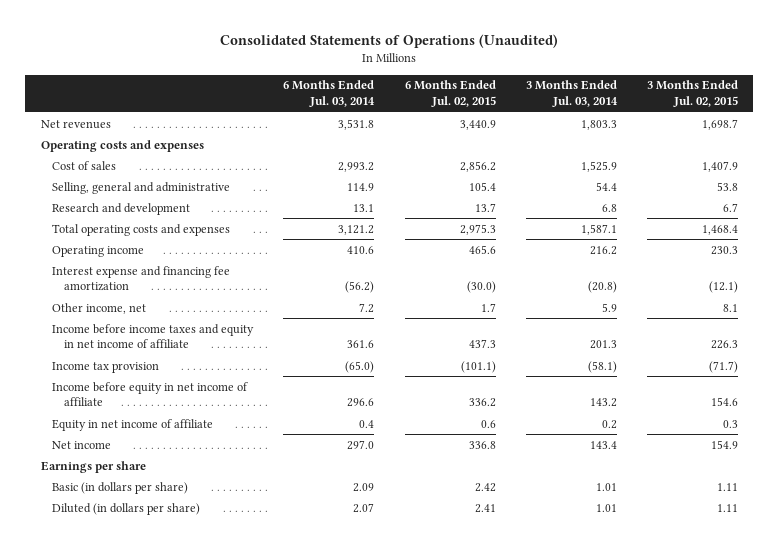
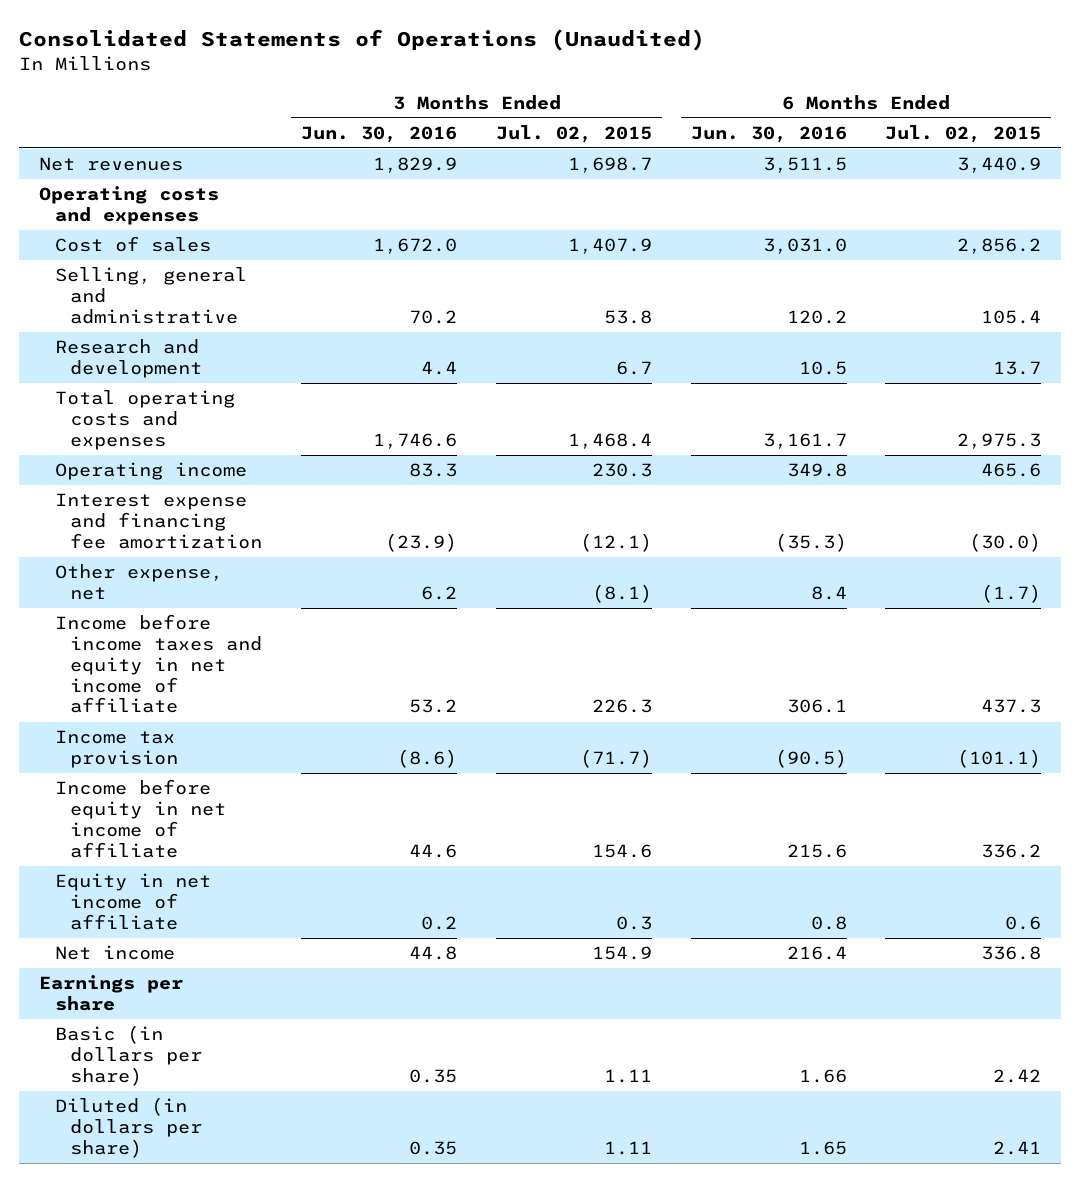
[283,80,376,108] 6 Months Ended Jul. 03, 2014 -> none
[525,80,618,108] 3 Months Ended Jul. 03, 2014 -> none
none -> [301,125,458,143] Jun. 30, 2016
none -> [690,125,847,143] Jun. 30, 2016
[52,302,147,314] Other income, net -> [54,564,223,601] Other expense, net
[480,302,496,312] 1.7 -> [981,584,1042,604] (1.7)
[723,303,739,312] 8.1 -> [591,584,652,604] (8.1)

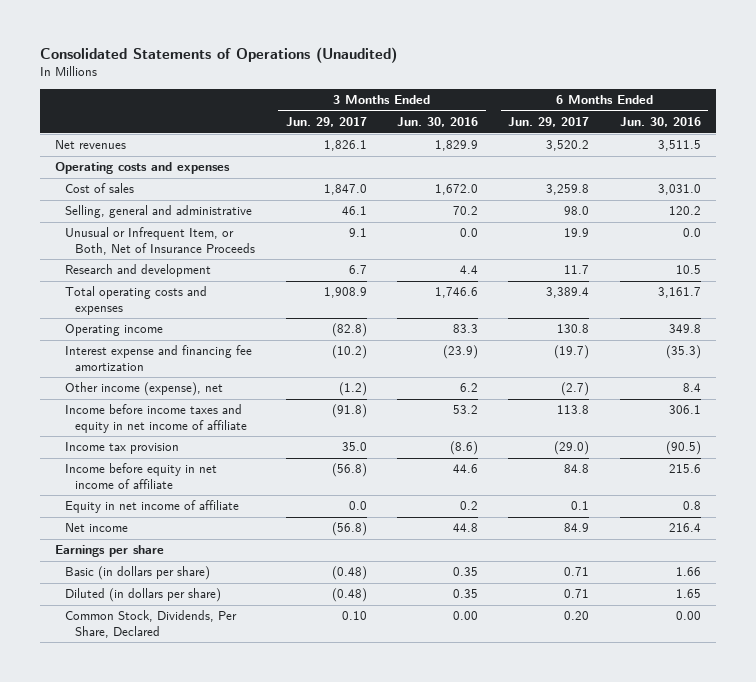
[495,124,652,143] Jul. 02, 2015 -> none
[885,124,1042,143] Jul. 02, 2015 -> none
none -> [285,117,367,128] Jun. 29, 2017
none -> [508,117,590,128] Jun. 29, 2017
none -> [65,227,256,255] Unusual or Infrequent Item, or Both, Net of Insurance Proceeds
[54,564,223,601] Other expense, net -> [65,382,224,397] Other income (expense), net
none -> [65,610,238,638] Common Stock, Dividends, Per Share, Declared

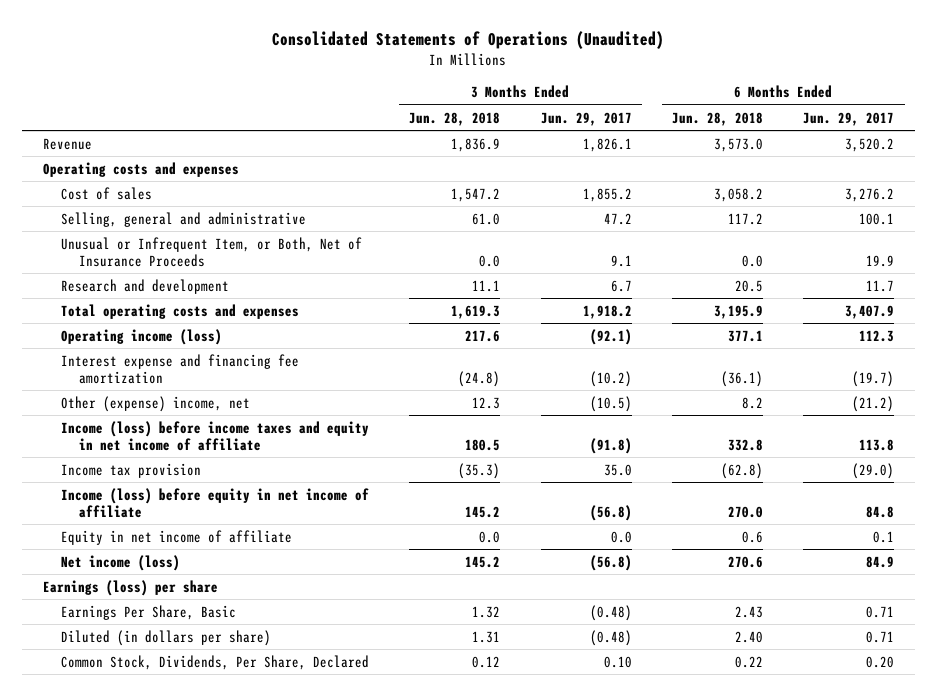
[397,117,479,128] Jun. 30, 2016 -> none
[619,117,701,128] Jun. 30, 2016 -> none
none -> [409,111,501,126] Jun. 28, 2018
none -> [672,111,764,126] Jun. 28, 2018
[55,140,127,150] Net revenues -> [42,137,92,150] Revenue
[323,184,367,196] 1,847.0 -> [582,187,632,202] 1,855.2
[546,184,590,196] 3,259.8 -> [845,187,895,202] 3,276.2
[341,206,367,216] 46.1 -> [603,212,632,225] 47.2
[564,206,590,216] 98.0 -> [859,212,895,225] 100.1
[323,287,367,299] 1,908.9 -> [582,304,632,319] 1,918.2
[546,287,590,299] 3,389.4 -> [845,304,895,319] 3,407.9
[65,324,164,337] Operating income -> [60,328,222,345] Operating income (loss)
[331,323,367,338] (82.8) -> [589,328,632,345] (92.1)
[557,324,590,334] 130.8 -> [859,329,895,342] 112.3
[65,382,224,397] Other income (expense), net -> [60,395,250,412] Other (expense) income, net
[338,382,367,397] (1.2) -> [589,395,632,412] (10.5)
[561,382,590,397] (2.7) -> [852,395,895,412] (21.2)
[65,404,248,433] Income before income taxes and equity in net income of affiliate -> [60,420,369,451] Income (loss) before income taxes and equity in net income of affiliate
[65,463,218,489] Income before equity in net income of affiliate -> [60,487,369,518] Income (loss) before equity in net income of affiliate
[65,523,129,533] Net income -> [60,554,180,571] Net income (loss)
[55,545,165,558] Earnings per share -> [42,579,218,596] Earnings (loss) per share
[65,566,211,581] Basic (in dollars per share) -> [60,604,236,620] Earnings Per Share, Basic

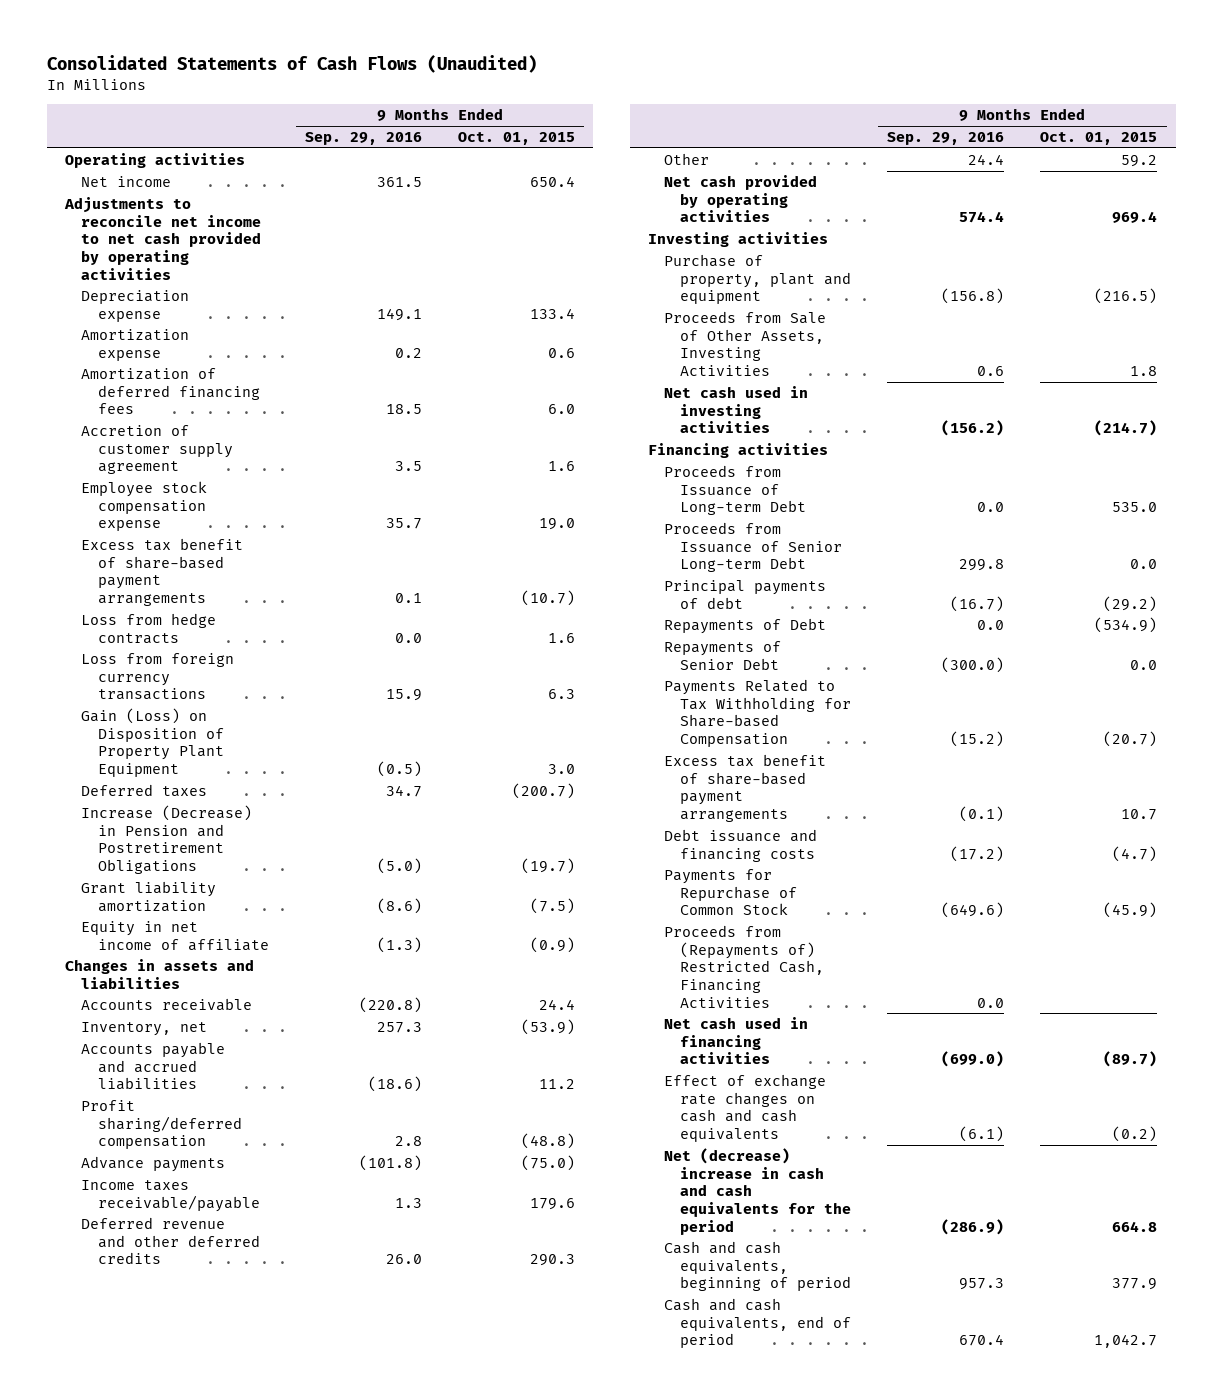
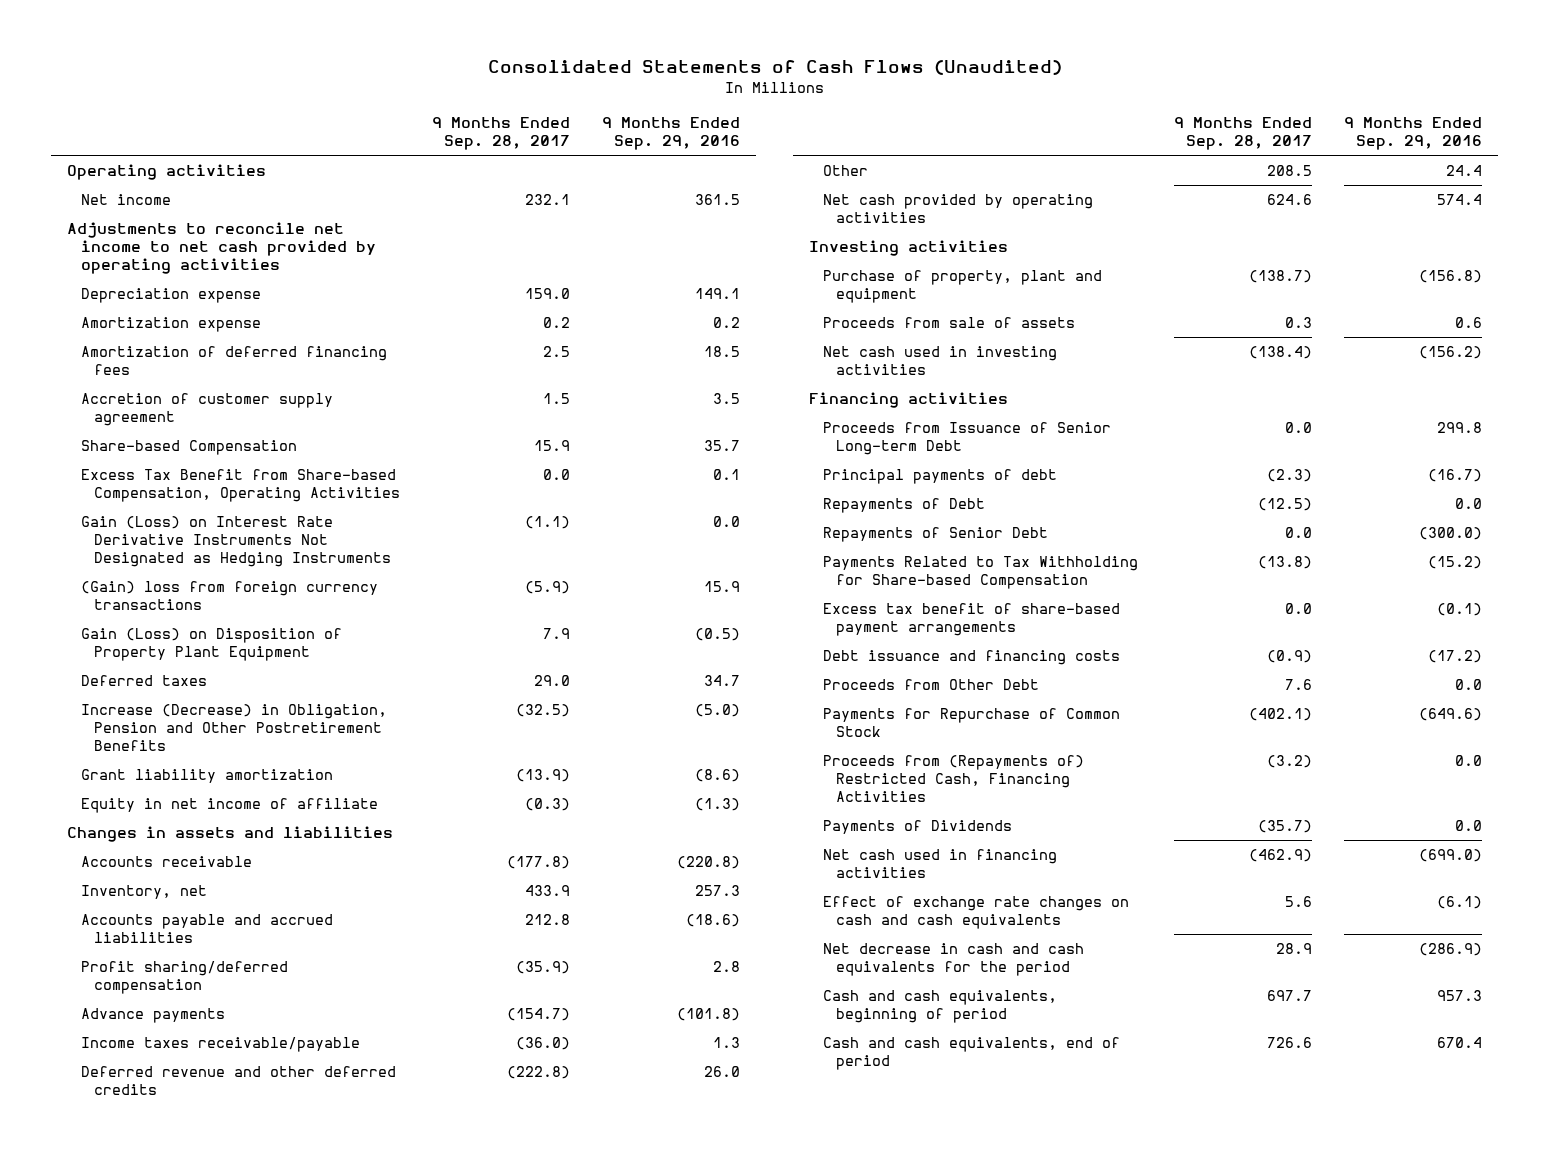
[457,131,575,145] Oct. 01, 2015 -> none
none -> [432,116,571,151] 9 Months Ended Sep. 28, 2017
[81,612,217,644] Loss from hedge contracts -> none
[81,480,208,532] Employee stock compensation expense -> [80,440,297,456] Share-based Compensation
[81,537,244,606] Excess tax benefit of share-based payment arrangements -> [80,469,401,503] Excess Tax Benefit from Share-based Compensation, Operating Activities
none -> [80,516,392,568] Gain (Loss) on Interest Rate Derivative Instruments Not Designated as Hedging Instruments
[81,652,235,701] Loss from foreign currency transactions -> [80,581,378,611] (Gain) loss from foreign currency transactions
[81,804,253,874] Increase (Decrease) in Pension and Postretirement Obligations -> [80,704,387,752] Increase (Decrease) in Obligation, Pension and Other Postretirement Benefits
[663,310,826,376] Proceeds from Sale of Other Assets, Investing Activities -> [822,317,1075,329] Proceeds from sale of assets
[663,464,807,516] Proceeds from Issuance of Long-term Debt -> none
none -> [822,679,1039,691] Proceeds from Other Debt
none -> [822,820,1012,835] Payments of Dividends
[663,1147,852,1235] Net (decrease) increase in cash and cash equivalents for the period -> [822,943,1084,977] Net decrease in cash and cash equivalents for the period

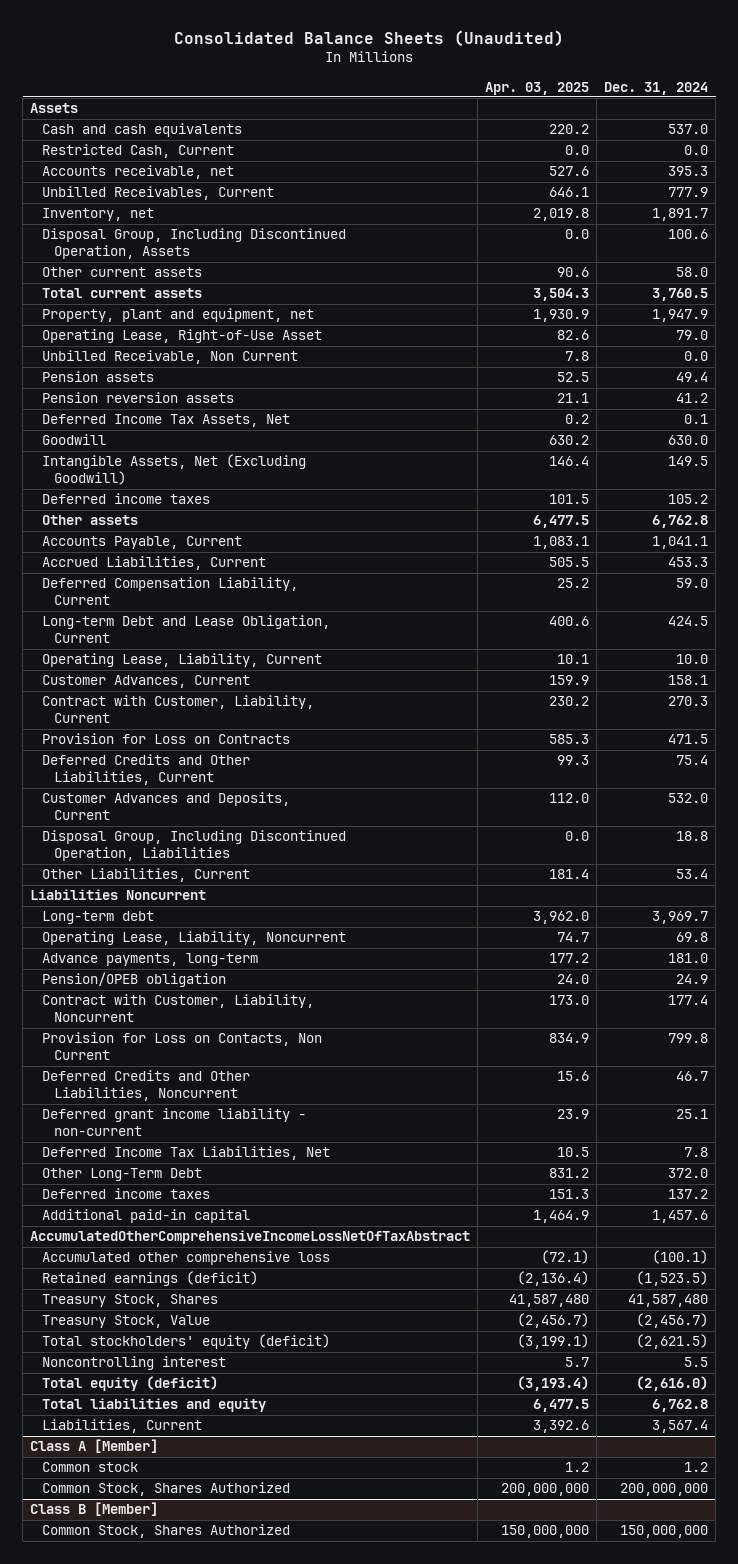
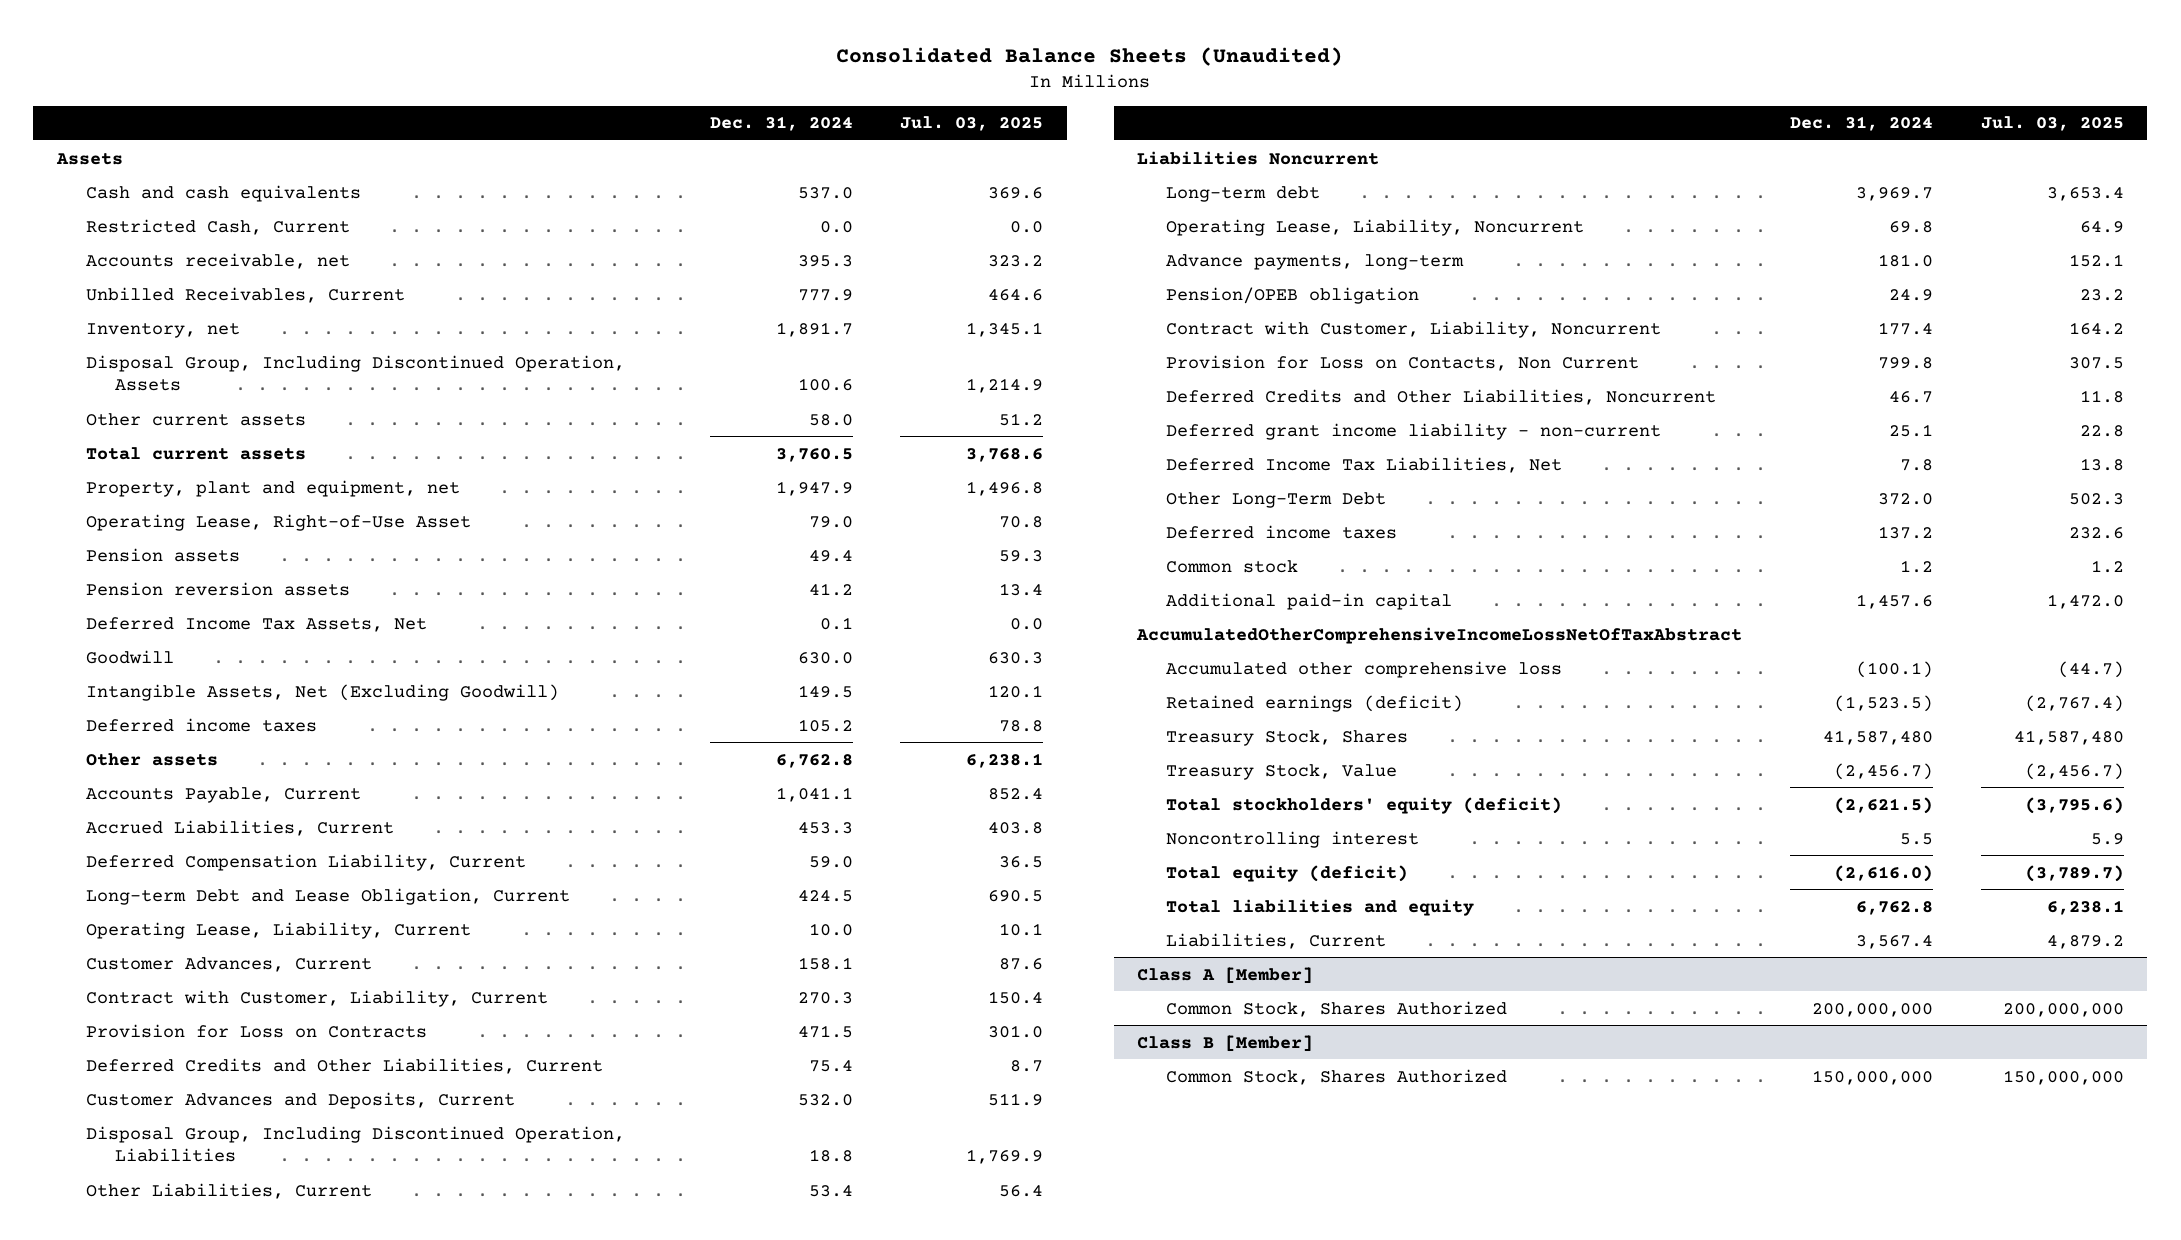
[485,81,590,95] Apr. 03, 2025 -> none
none -> [900,116,1044,132] Jul. 03, 2025
[42,350,299,365] Unbilled Receivable, Non Current -> none
none -> [1166,559,1299,573] Common stock
[42,1462,139,1473] Common stock -> none

